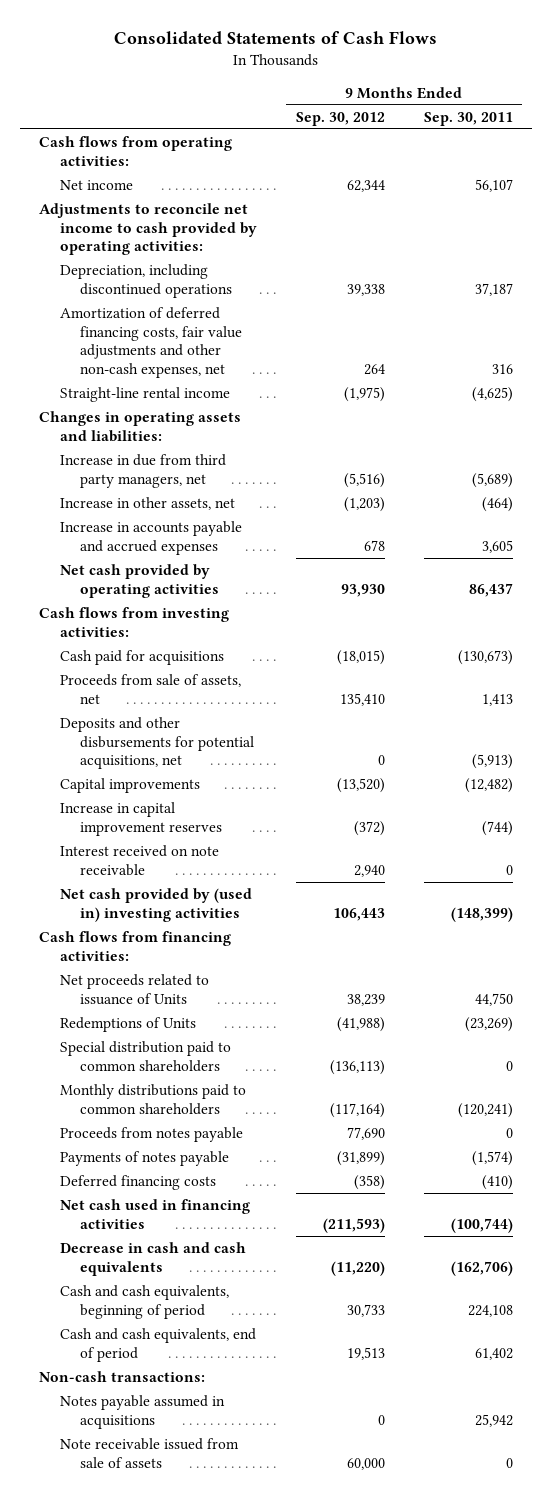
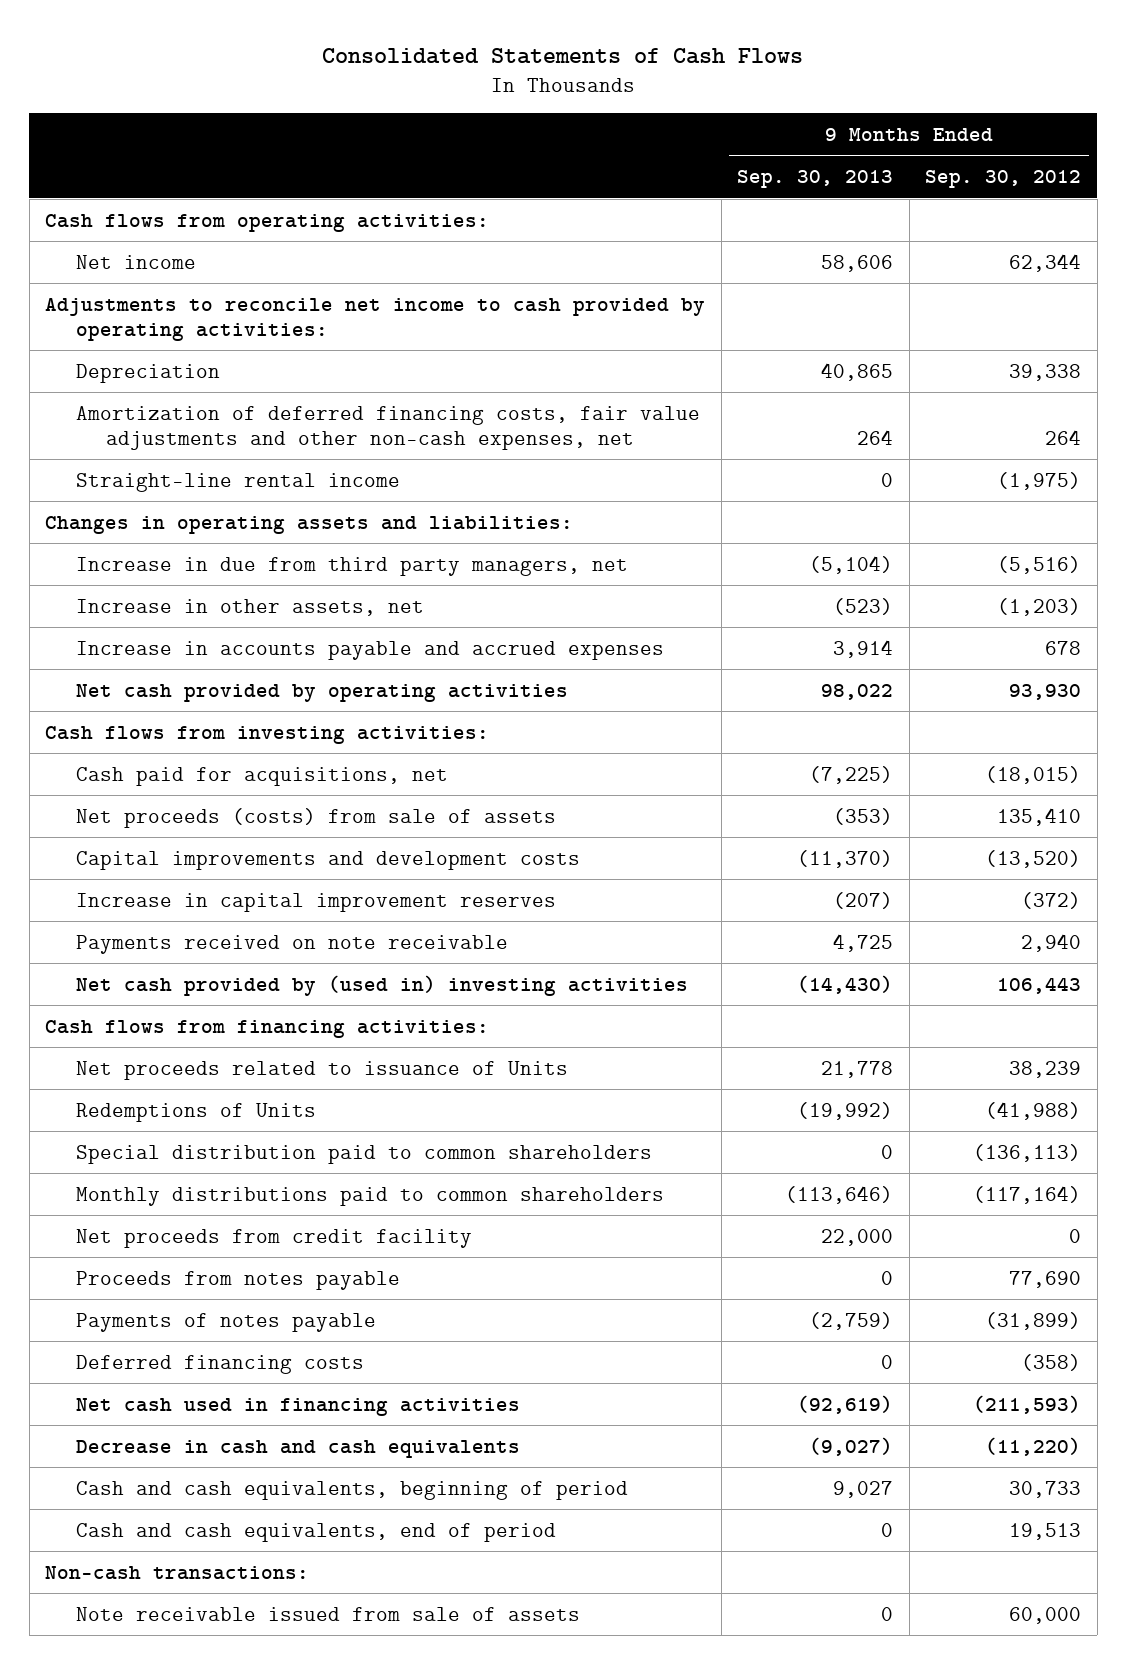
[423,111,513,126] Sep. 30, 2011 -> none
none -> [737,170,894,189] Sep. 30, 2013
[59,264,233,298] Depreciation, including discontinued operations -> [75,363,220,383] Depreciation
[59,717,255,770] Deposits and other disbursements for potential acquisitions, net -> none
[59,650,224,666] Cash paid for acquisitions -> [75,766,448,786] Cash paid for acquisitions, net
[59,674,241,704] Proceeds from sale of assets, net -> [75,807,556,828] Net proceeds (costs) from sale of assets
[59,778,200,794] Capital improvements -> [75,850,580,870] Capital improvements and development costs
[59,845,219,876] Interest received on note receivable -> [75,934,508,954] Payments received on note receivable
none -> [75,1228,472,1248] Net proceeds from credit facility
[59,1395,225,1429] Notes payable assumed in acquisitions -> none

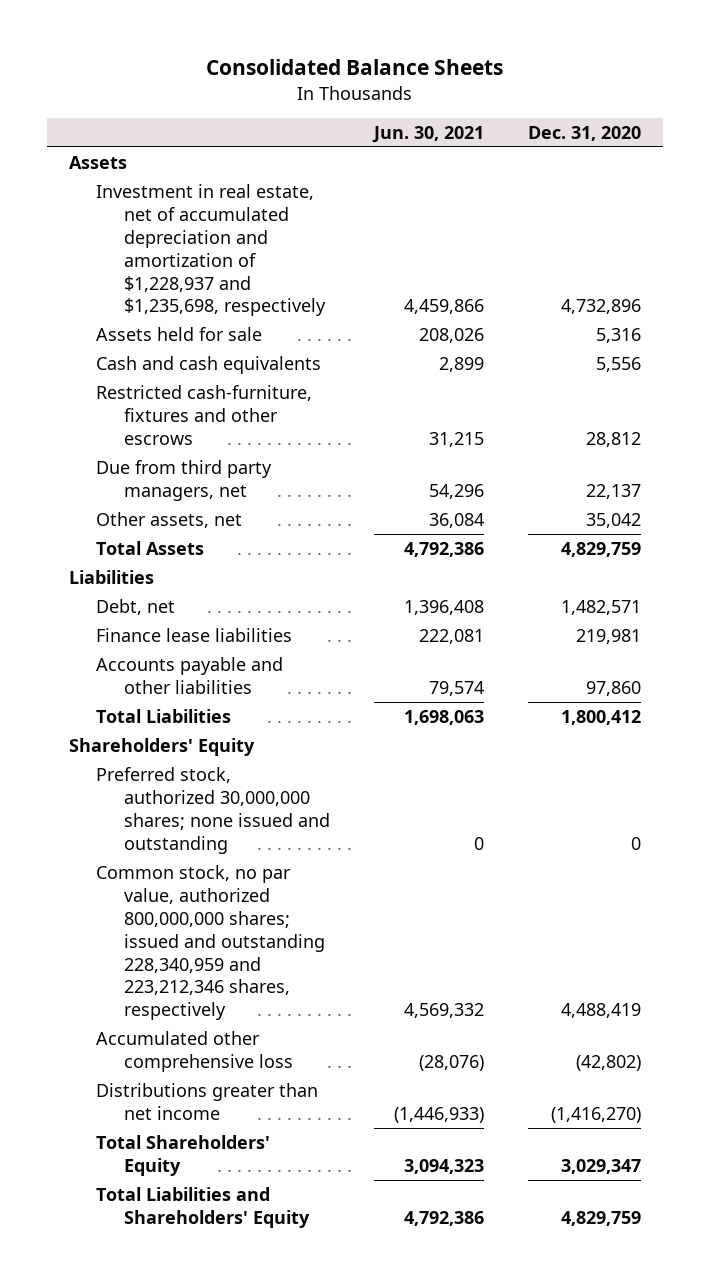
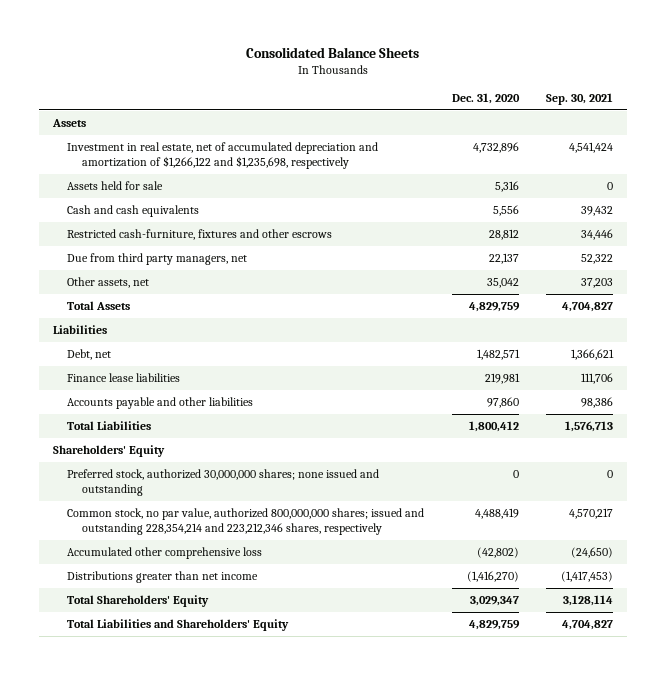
[371,125,484,143] Jun. 30, 2021 -> none
none -> [546,93,614,106] Sep. 30, 2021
[96,184,326,317] Investment in real estate, net of accumulated depreciation and amortization of $1,228,937 and $1,235,698, respectively -> [67,142,379,170] Investment in real estate, net of accumulated depreciation and amortization of $1,266,122 and $1,235,698, respectively
[96,865,325,1021] Common stock, no par value, authorized 800,000,000 shares; issued and outstanding 228,340,959 and 223,212,346 shares, respectively -> [67,508,425,536] Common stock, no par value, authorized 800,000,000 shares; issued and outstanding 228,354,214 and 223,212,346 shares, respectively

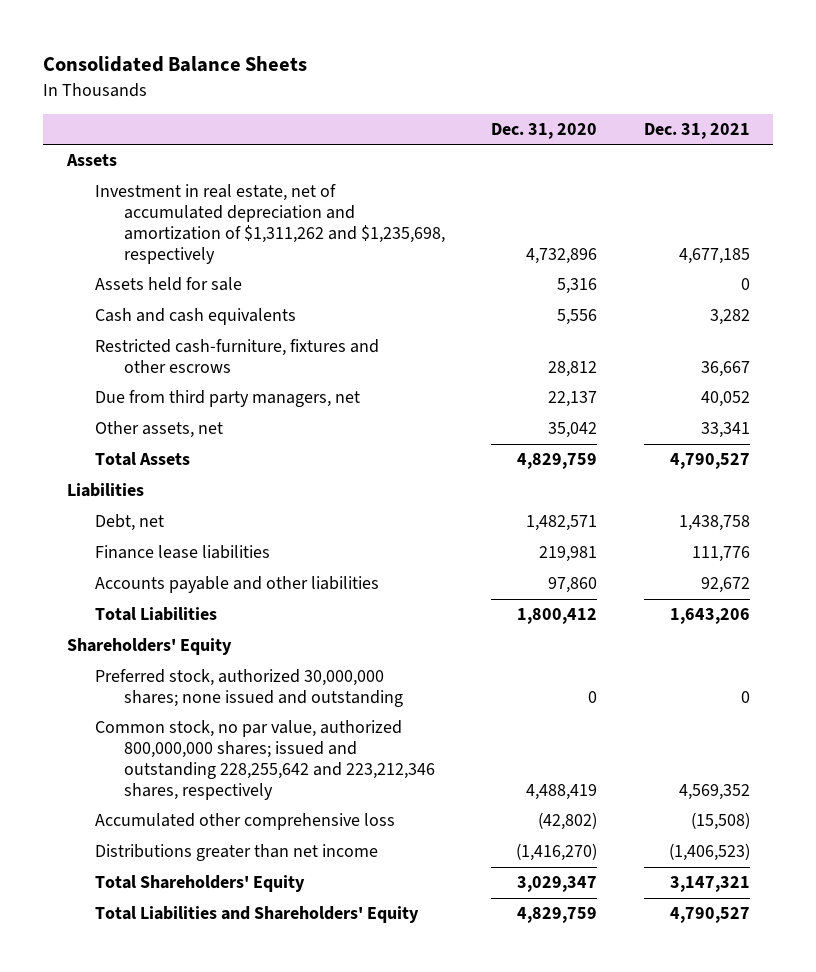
[546,93,614,106] Sep. 30, 2021 -> none
none -> [643,122,750,139] Dec. 31, 2021
[67,142,379,170] Investment in real estate, net of accumulated depreciation and amortization of $1,266,122 and $1,235,698, respectively -> [95,184,445,264] Investment in real estate, net of accumulated depreciation and amortization of $1,311,262 and $1,235,698, respectively
[67,508,425,536] Common stock, no par value, authorized 800,000,000 shares; issued and outstanding 228,354,214 and 223,212,346 shares, respectively -> [95,720,435,800] Common stock, no par value, authorized 800,000,000 shares; issued and outstanding 228,255,642 and 223,212,346 shares, respectively

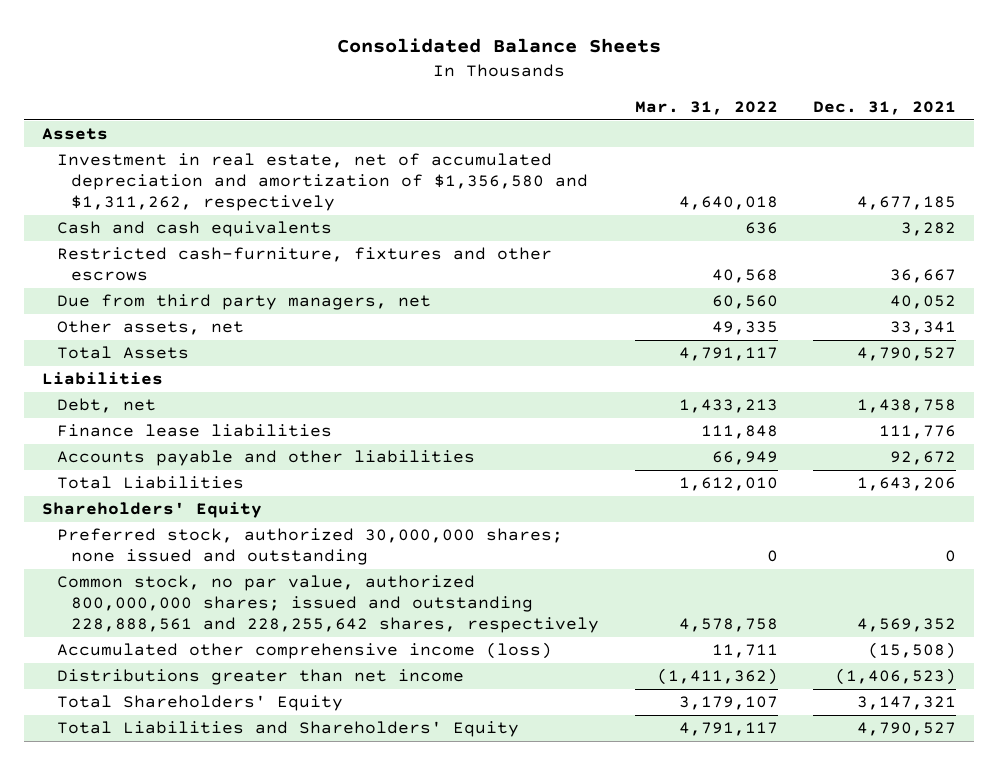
[491,122,598,139] Dec. 31, 2020 -> none
none -> [634,100,778,115] Mar. 31, 2022
[95,277,243,292] Assets held for sale -> none
[95,184,445,264] Investment in real estate, net of accumulated depreciation and amortization of $1,311,262 and $1,235,698, respectively -> [56,153,589,212] Investment in real estate, net of accumulated depreciation and amortization of $1,356,580 and $1,311,262, respectively
[95,720,435,800] Common stock, no par value, authorized 800,000,000 shares; issued and outstanding 228,255,642 and 223,212,346 shares, respectively -> [56,575,600,634] Common stock, no par value, authorized 800,000,000 shares; issued and outstanding 228,888,561 and 228,255,642 shares, respectively
[95,813,396,831] Accumulated other comprehensive loss -> [56,642,552,660] Accumulated other comprehensive income (loss)

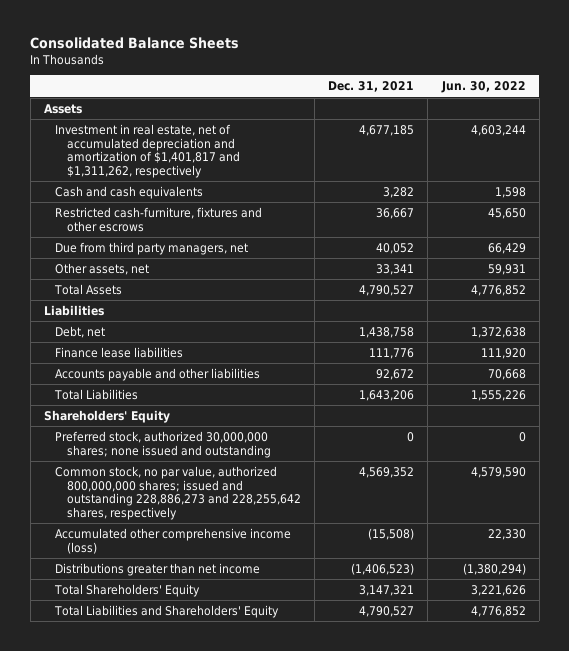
[634,100,778,115] Mar. 31, 2022 -> none
none -> [440,81,526,94] Jun. 30, 2022
[56,153,589,212] Investment in real estate, net of accumulated depreciation and amortization of $1,356,580 and $1,311,262, respectively -> [55,123,240,178] Investment in real estate, net of accumulated depreciation and amortization of $1,401,817 and $1,311,262, respectively
[56,575,600,634] Common stock, no par value, authorized 800,000,000 shares; issued and outstanding 228,888,561 and 228,255,642 shares, respectively -> [55,465,301,520] Common stock, no par value, authorized 800,000,000 shares; issued and outstanding 228,886,273 and 228,255,642 shares, respectively

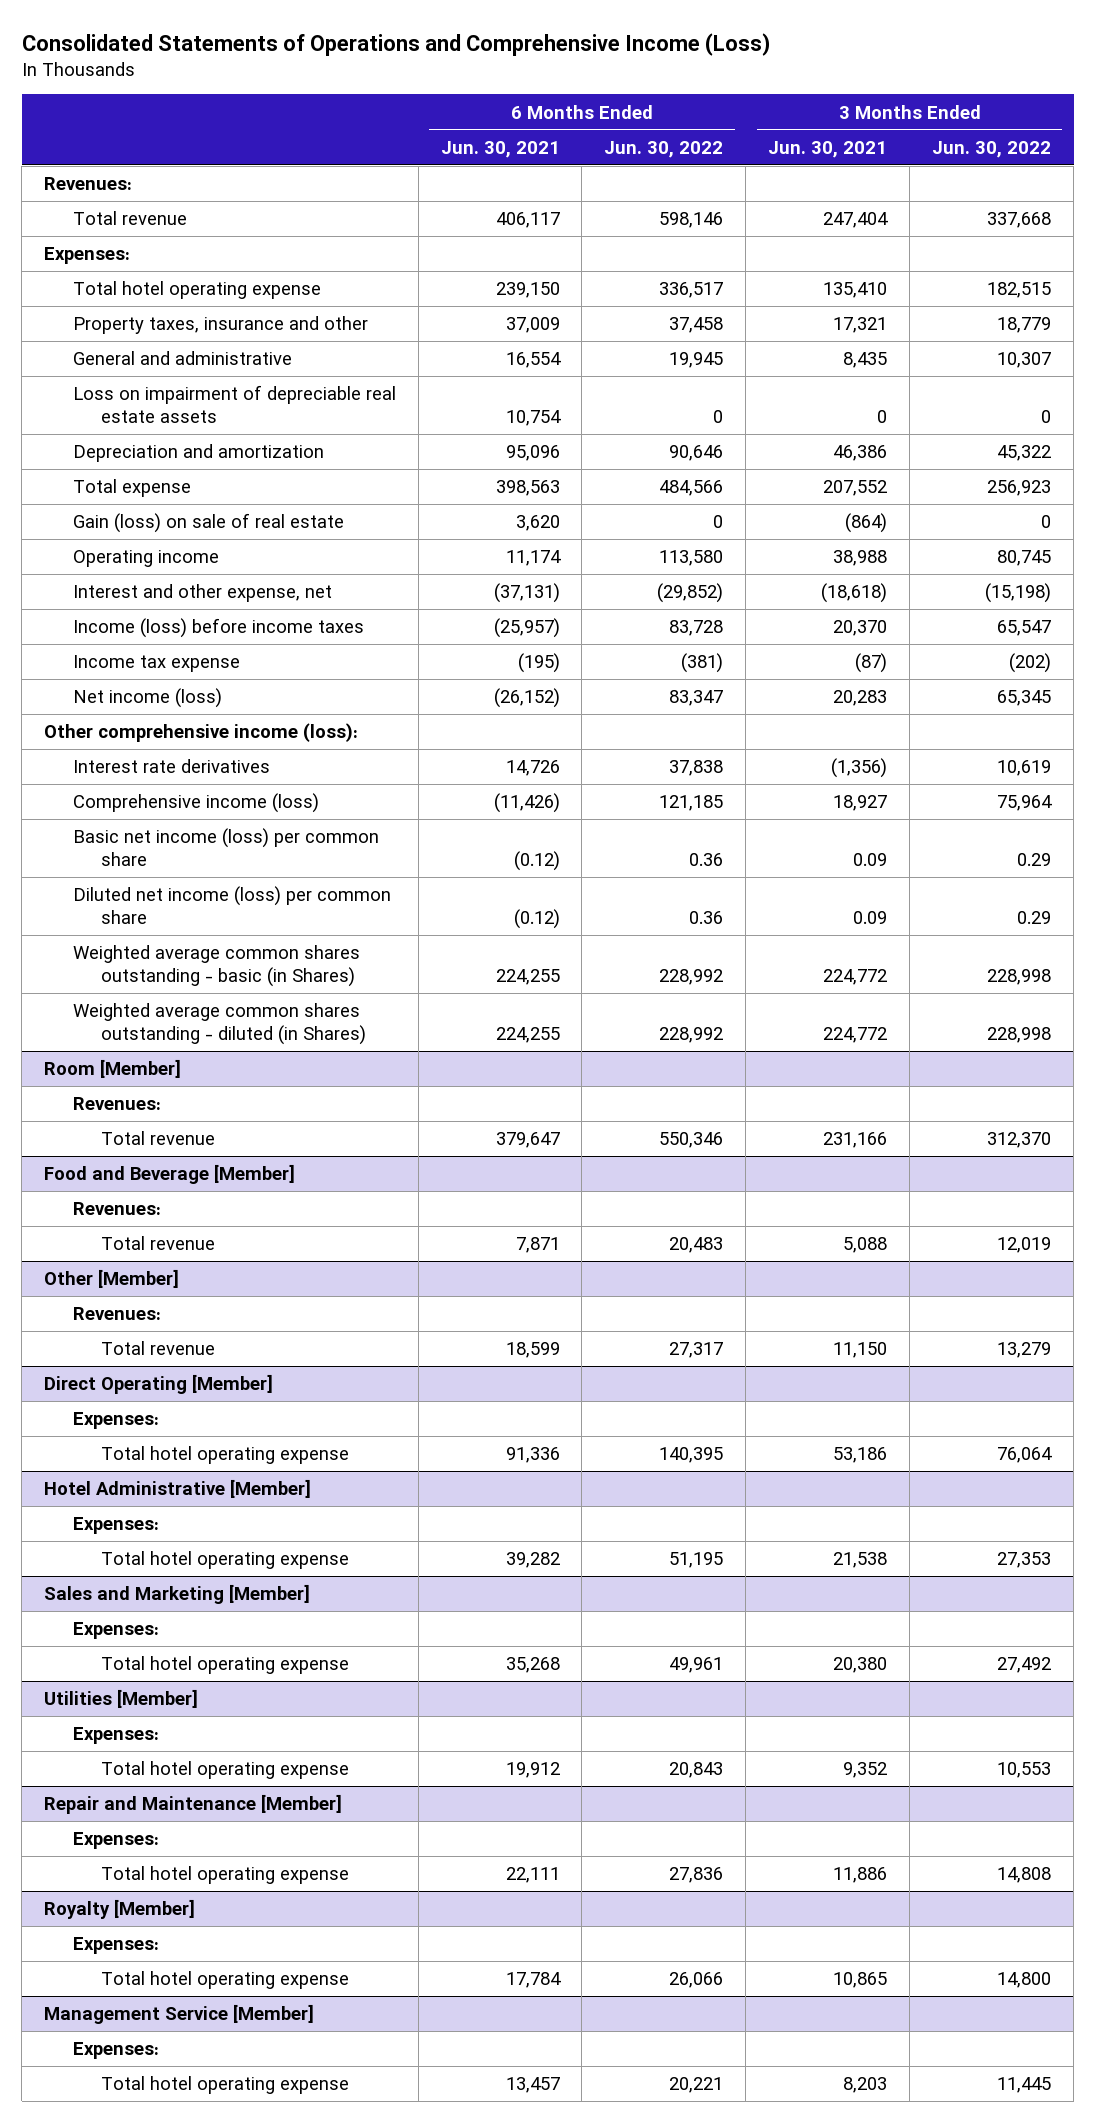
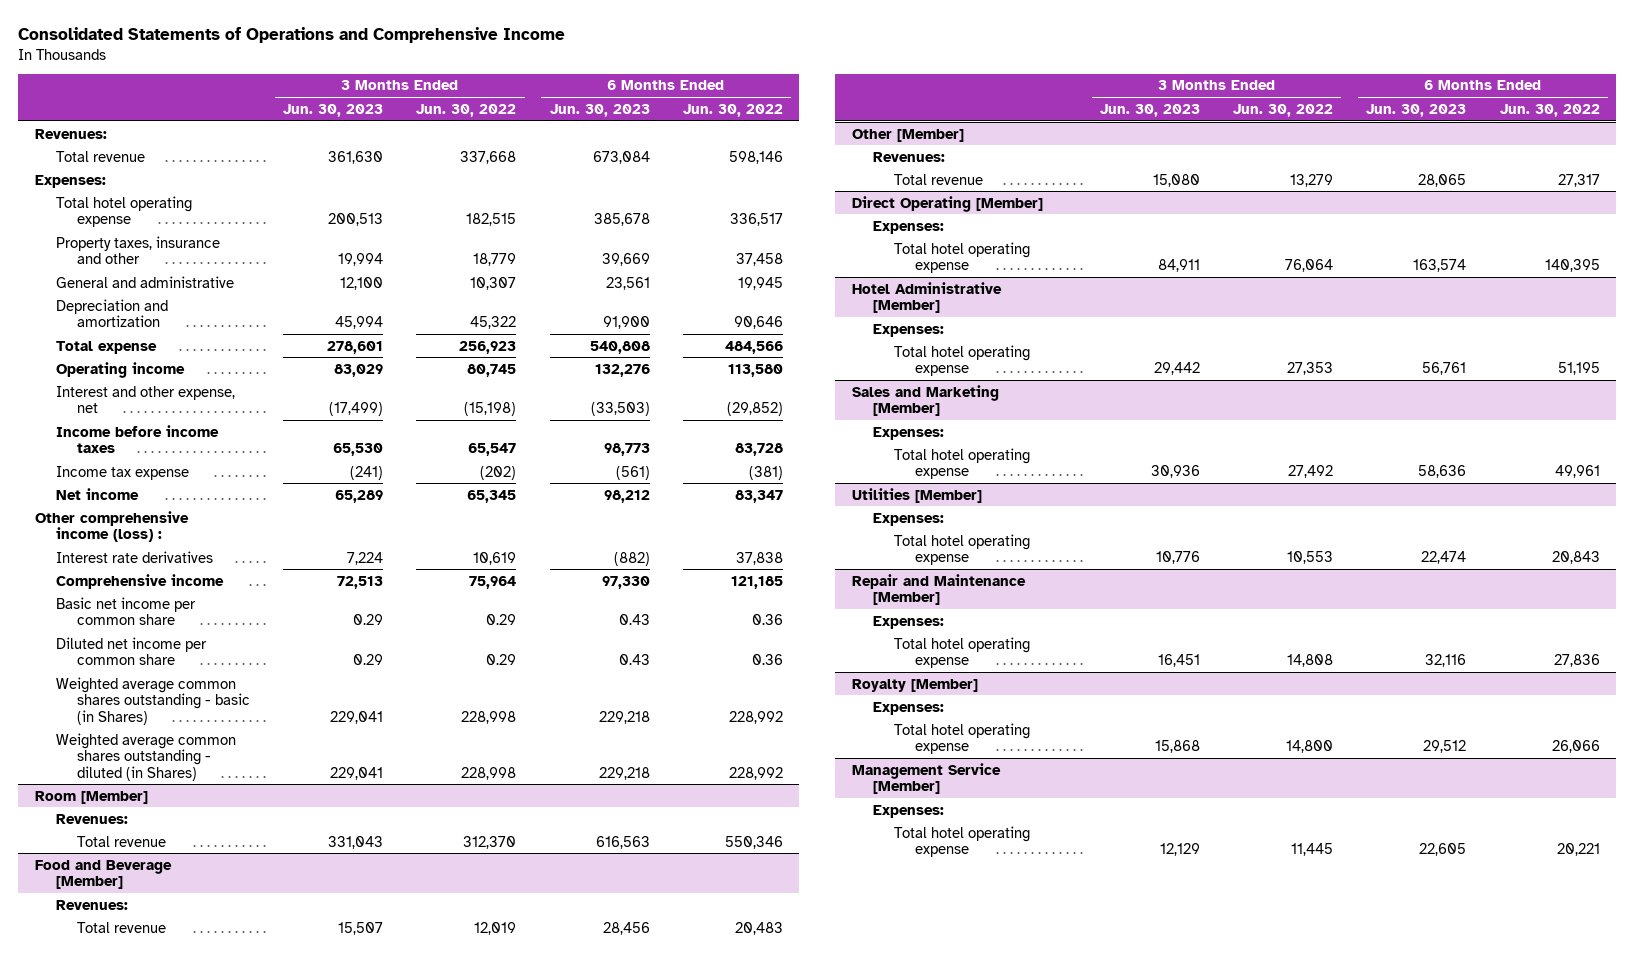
[21,32,770,56] Consolidated Statements of Operations and Comprehensive Income (Loss) -> [18,27,566,44] Consolidated Statements of Operations and Comprehensive Income
[440,140,560,158] Jun. 30, 2021 -> none
[768,140,888,158] Jun. 30, 2021 -> none
none -> [283,103,384,117] Jun. 30, 2023
none -> [549,103,650,117] Jun. 30, 2023
[72,385,396,423] Loss on impairment of depreciable real estate assets -> none
[72,513,344,534] Gain (loss) on sale of real estate -> none
[72,618,364,639] Income (loss) before income taxes -> [55,424,219,454] Income before income taxes
[72,688,222,709] Net income (loss) -> [55,487,139,500] Net income
[44,723,359,743] Other comprehensive income (loss): -> [34,510,189,543] Other comprehensive income (loss) :
[72,793,319,814] Comprehensive income (loss) -> [55,573,224,589] Comprehensive income
[72,828,379,866] Basic net income (loss) per common share -> [55,596,196,626] Basic net income per common share
[72,886,391,924] Diluted net income (loss) per common share -> [55,636,207,666] Diluted net income per common share

